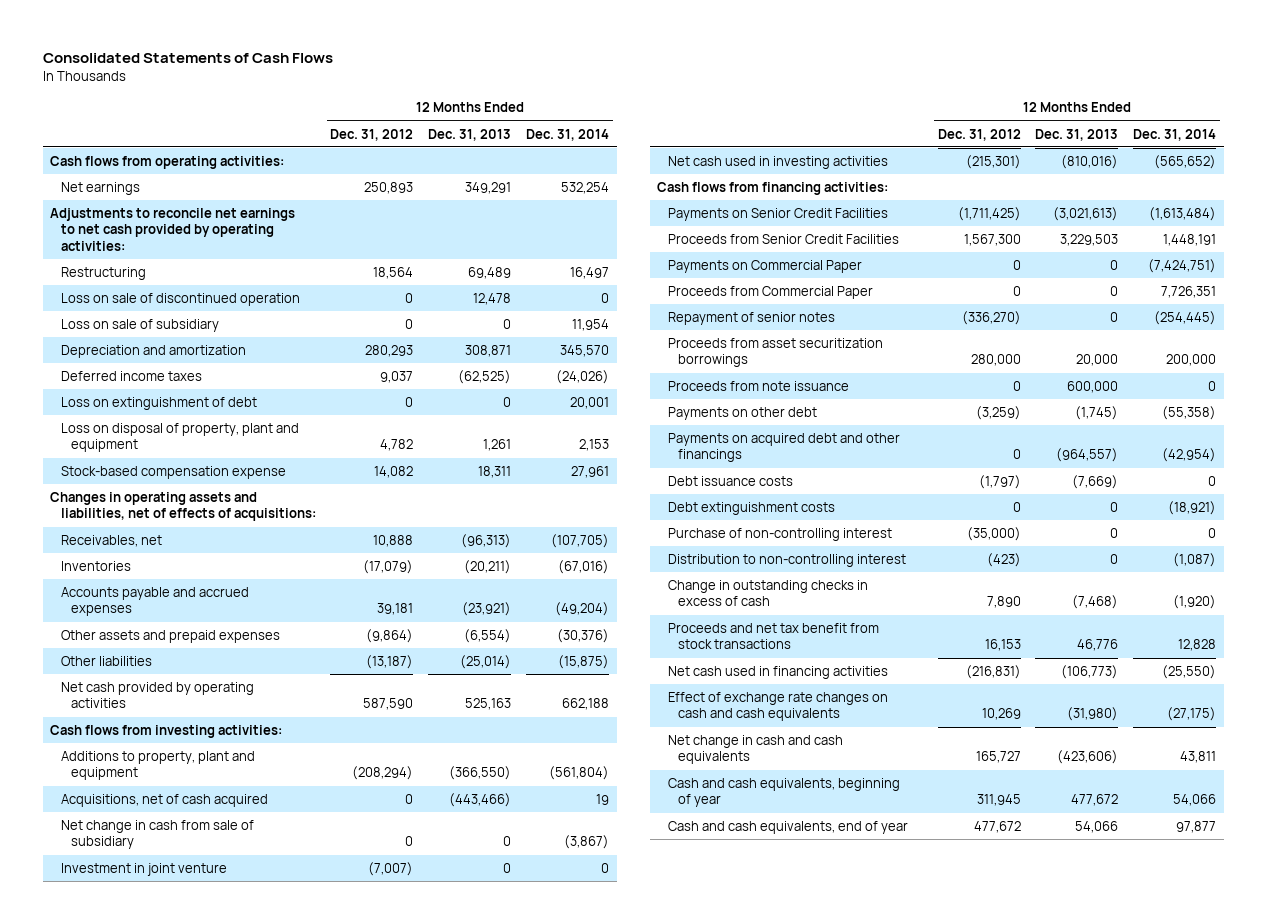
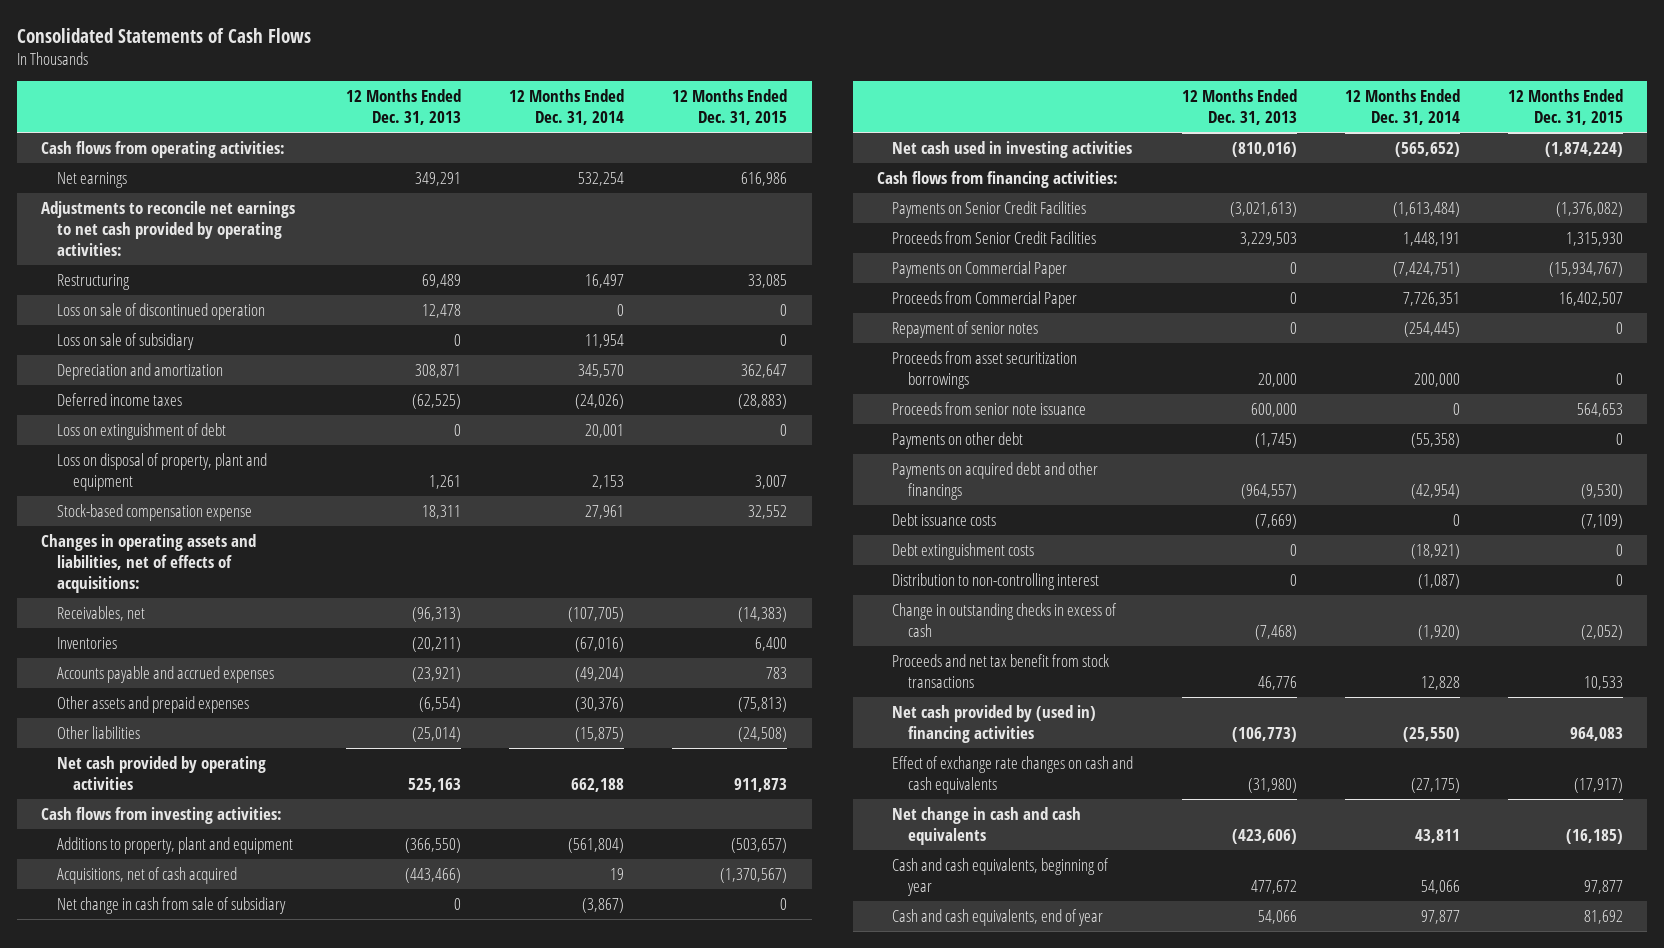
[330,128,414,141] Dec. 31, 2012 -> none
none -> [672,89,788,126] 12 Months Ended Dec. 31, 2015
[60,863,227,877] Investment in joint venture -> none
[667,381,849,392] Proceeds from note issuance -> [892,401,1087,415] Proceeds from senior note issuance
[667,528,892,542] Purchase of non-controlling interest -> none
[667,666,888,680] Net cash used in financing activities -> [892,704,1097,743] Net cash provided by (used in) financing activities

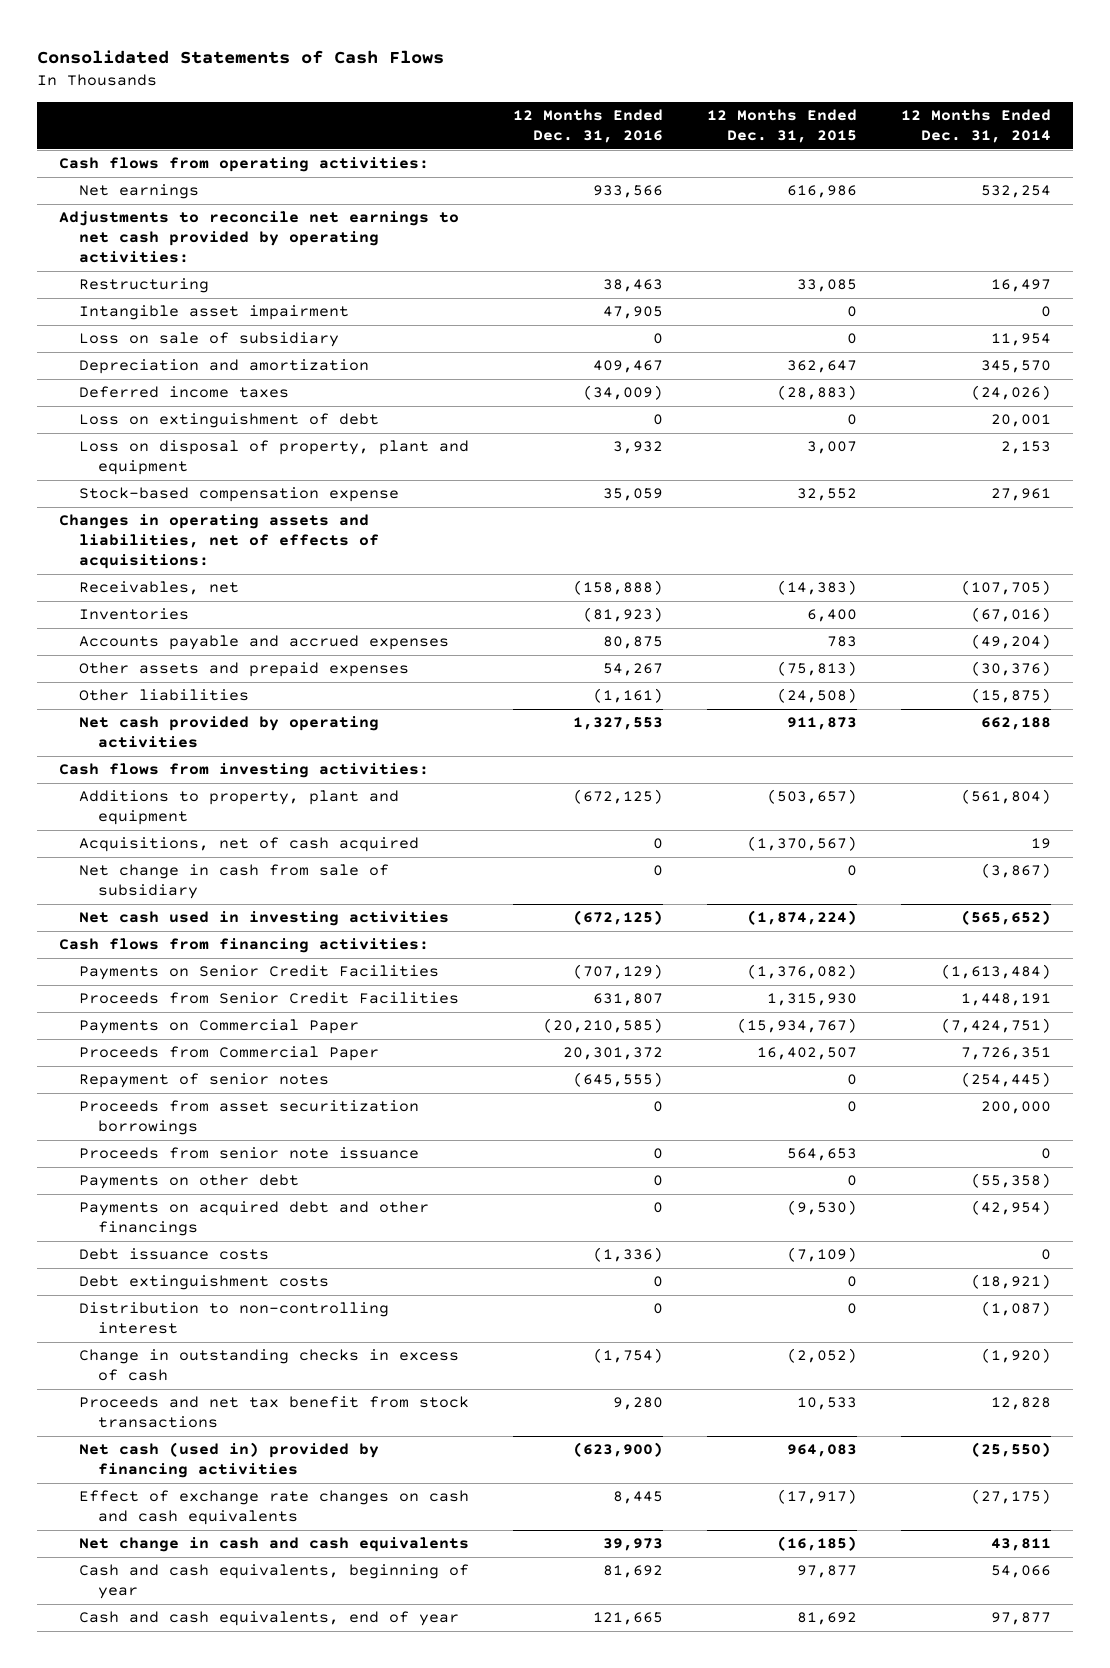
[346,89,462,126] 12 Months Ended Dec. 31, 2013 -> none
none -> [512,109,663,144] 12 Months Ended Dec. 31, 2016
[56,302,265,320] Loss on sale of discontinued operation -> none
none -> [78,305,349,321] Intangible asset impairment
[892,704,1097,743] Net cash provided by (used in) financing activities -> [78,1442,379,1479] Net cash (used in) provided by financing activities

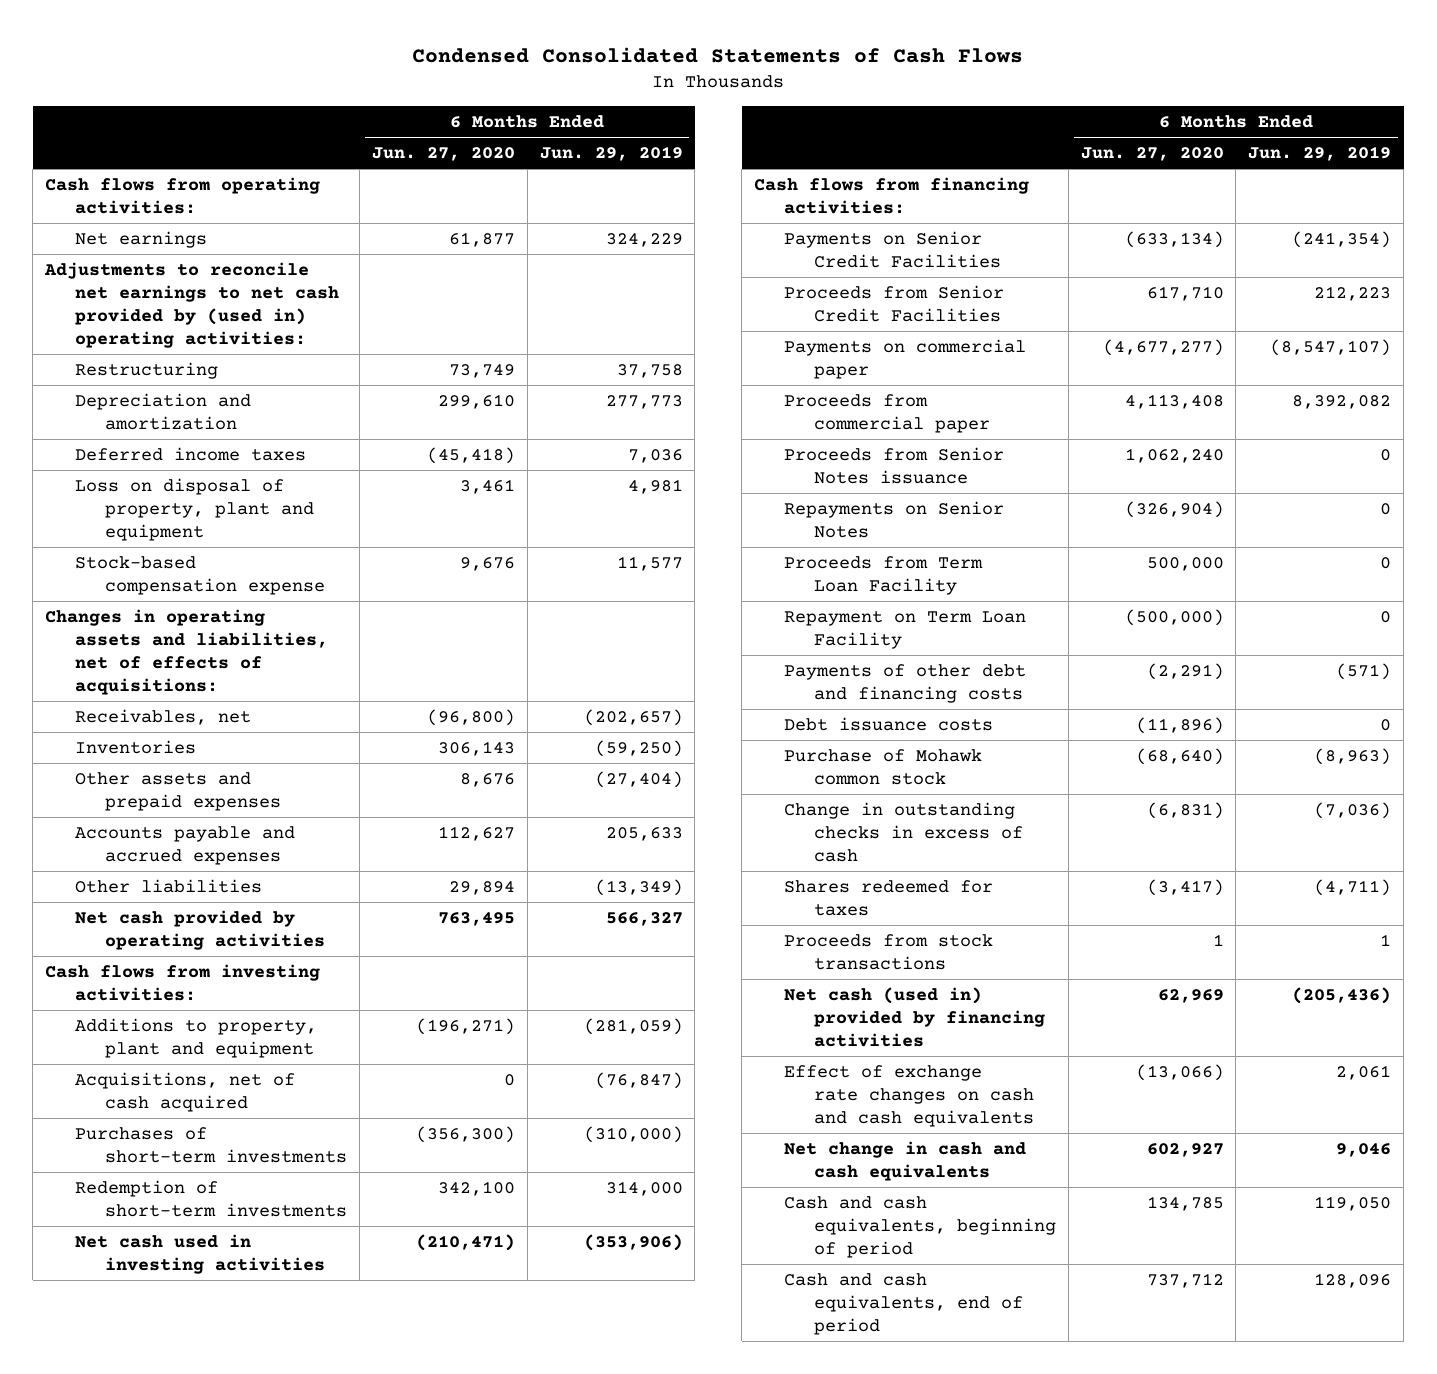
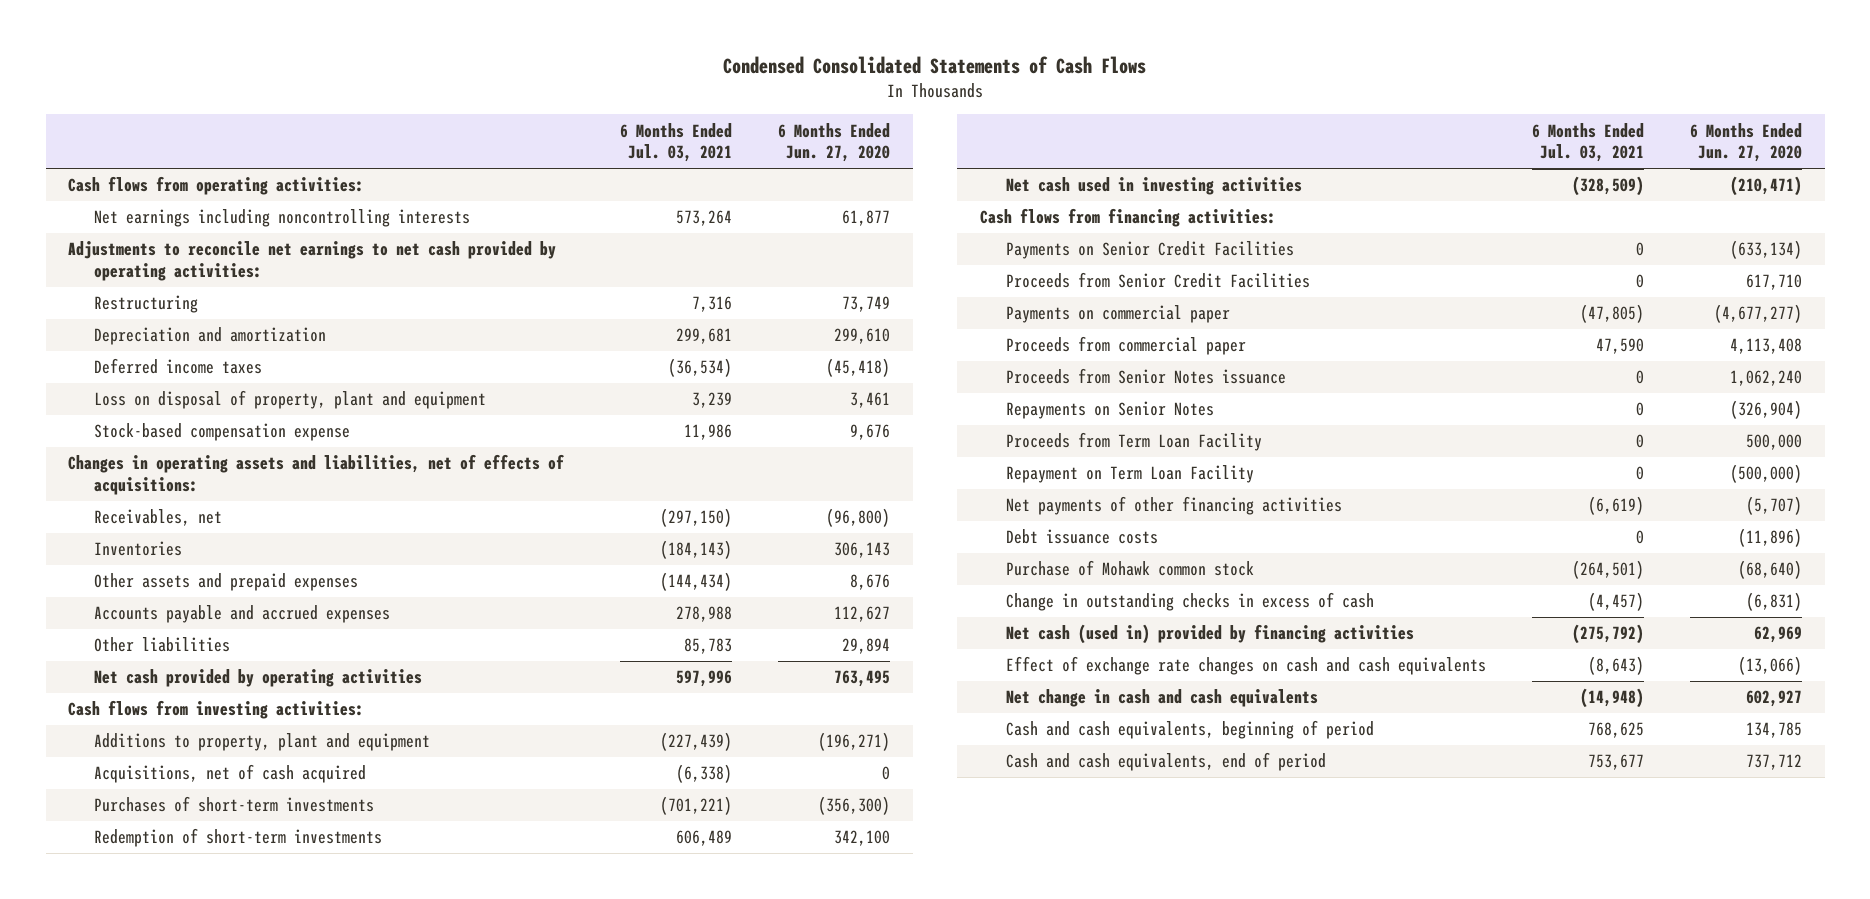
[539,146,683,162] Jun. 29, 2019 -> none
none -> [620,122,733,163] 6 Months Ended Jul. 03, 2021
[75,231,208,249] Net earnings -> [94,209,471,228] Net earnings including noncontrolling interests
[44,262,340,349] Adjustments to reconcile net earnings to net cash provided by (used in) operating activities: -> [68,241,557,282] Adjustments to reconcile net earnings to net cash provided by operating activities:
[783,664,1026,704] Payments of other debt and financing costs -> none
none -> [1006,496,1343,516] Net payments of other financing activities
[783,880,993,917] Shares redeemed for taxes -> none
[783,934,993,971] Proceeds from stock transactions -> none

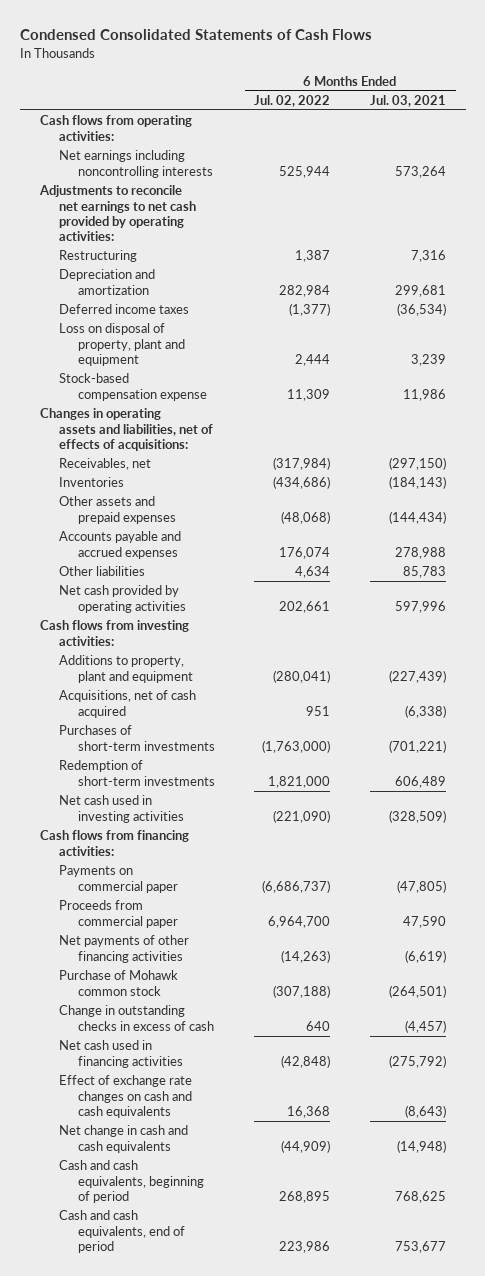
[778,122,891,163] 6 Months Ended Jun. 27, 2020 -> none
none -> [254,94,331,107] Jul. 02, 2022
[1006,241,1295,260] Payments on Senior Credit Facilities -> none
[1006,272,1311,289] Proceeds from Senior Credit Facilities -> none
[1006,368,1287,385] Proceeds from Senior Notes issuance -> none
[1006,401,1215,420] Repayments on Senior Notes -> none
[1006,432,1263,452] Proceeds from Term Loan Facility -> none
[1006,465,1255,484] Repayment on Term Loan Facility -> none
[1006,529,1159,545] Debt issuance costs -> none
[1006,624,1415,645] Net cash (used in) provided by financing activities -> [58,1040,183,1068] Net cash used in financing activities

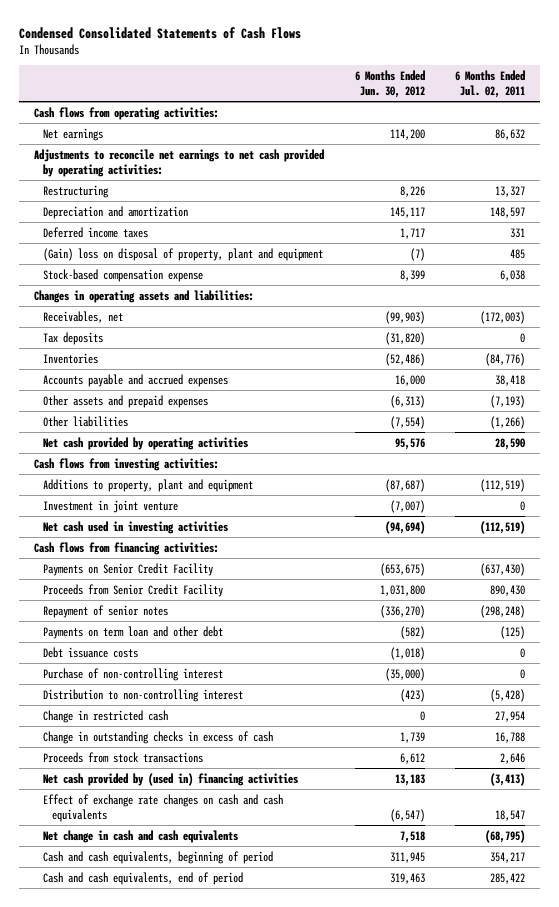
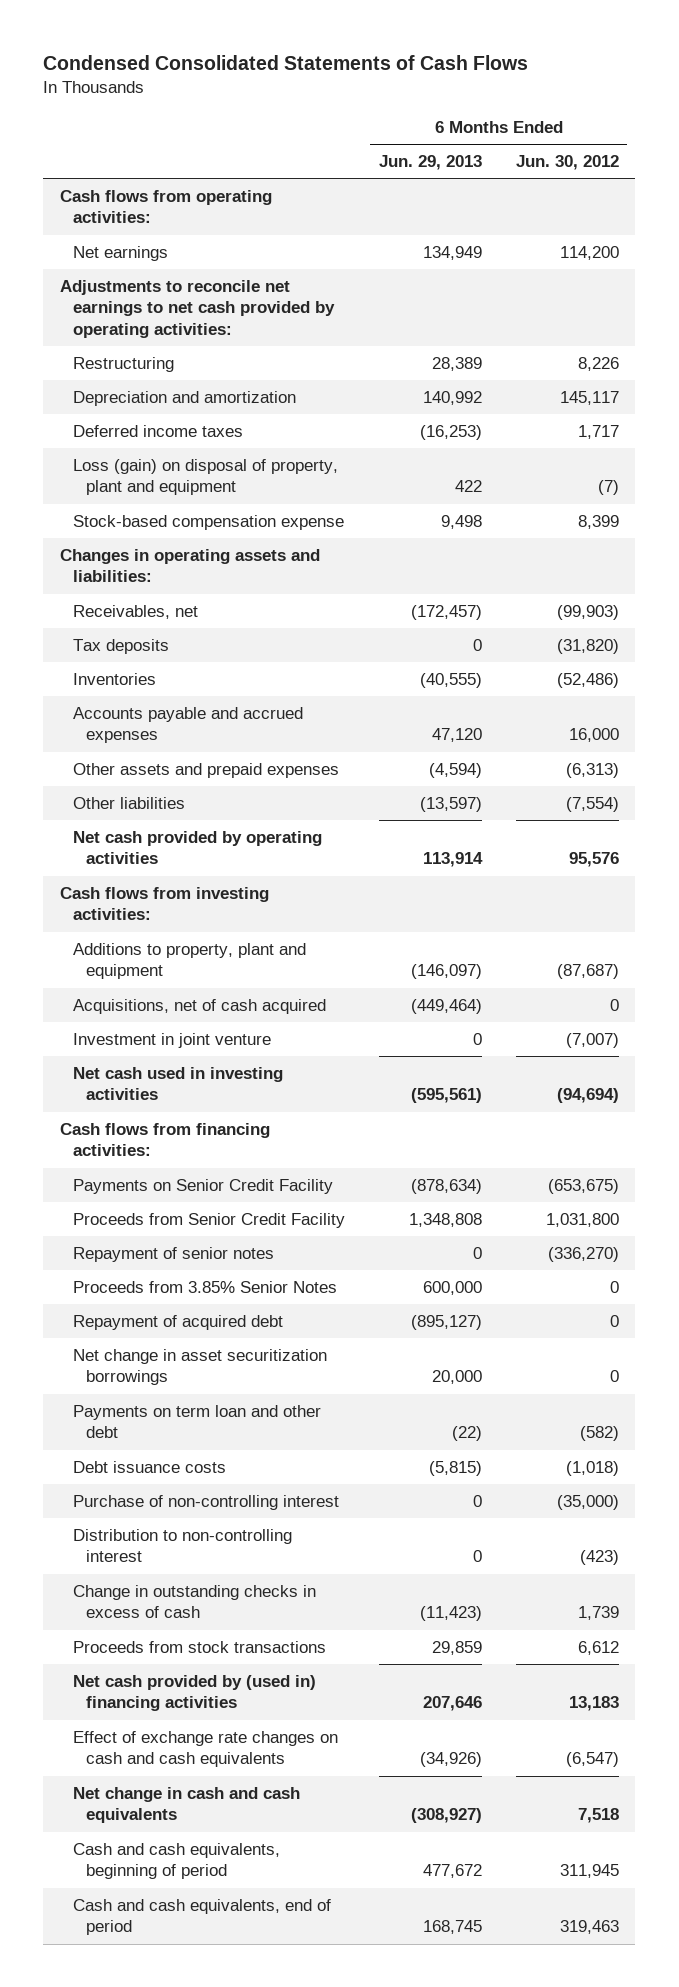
[454,70,525,98] 6 Months Ended Jul. 02, 2011 -> none
none -> [378,155,482,171] Jun. 29, 2013
[43,247,324,261] (Gain) loss on disposal of property, plant and equipment -> [73,459,339,496] Loss (gain) on disposal of property, plant and equipment
none -> [73,999,327,1015] Acquisitions, net of cash acquired
none -> [73,1281,338,1294] Proceeds from 3.85% Senior Notes
none -> [73,1315,284,1331] Repayment of acquired debt
none -> [73,1349,328,1386] Net change in asset securitization borrowings
[43,709,169,723] Change in restricted cash -> none

